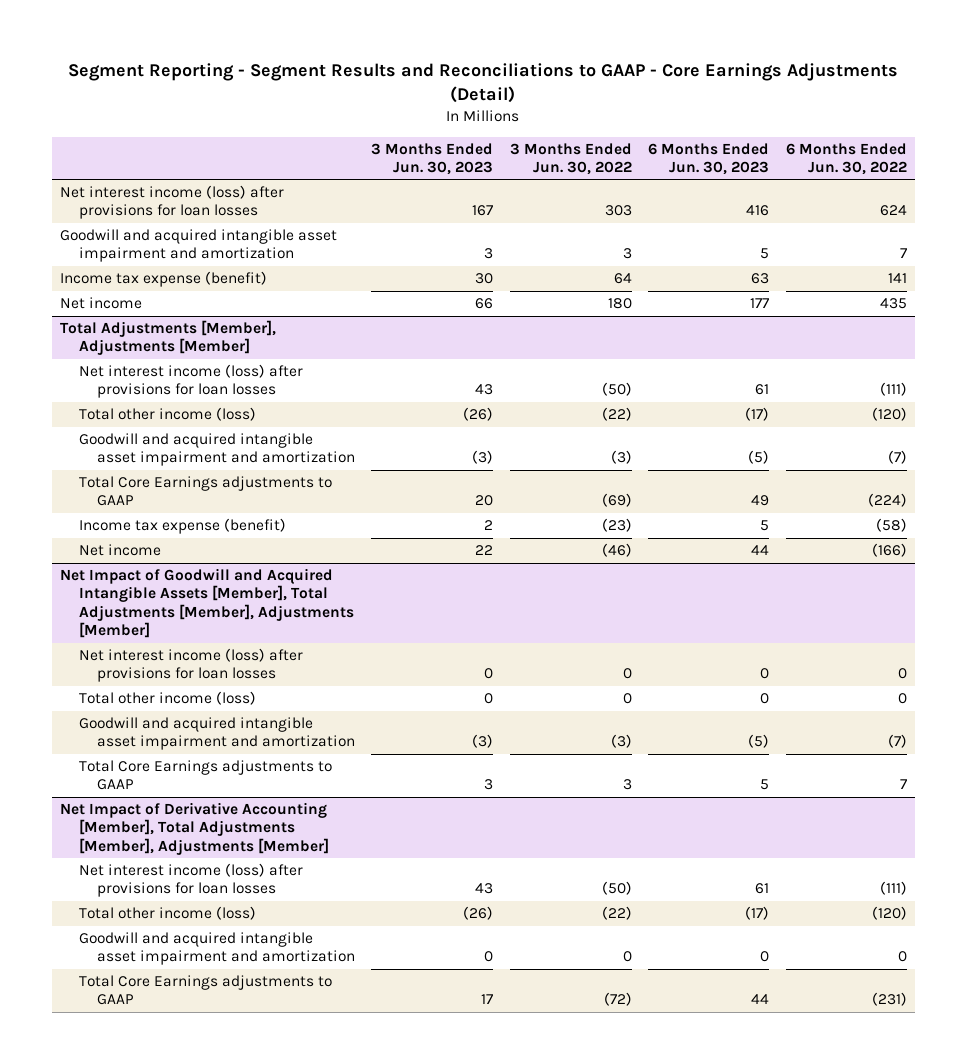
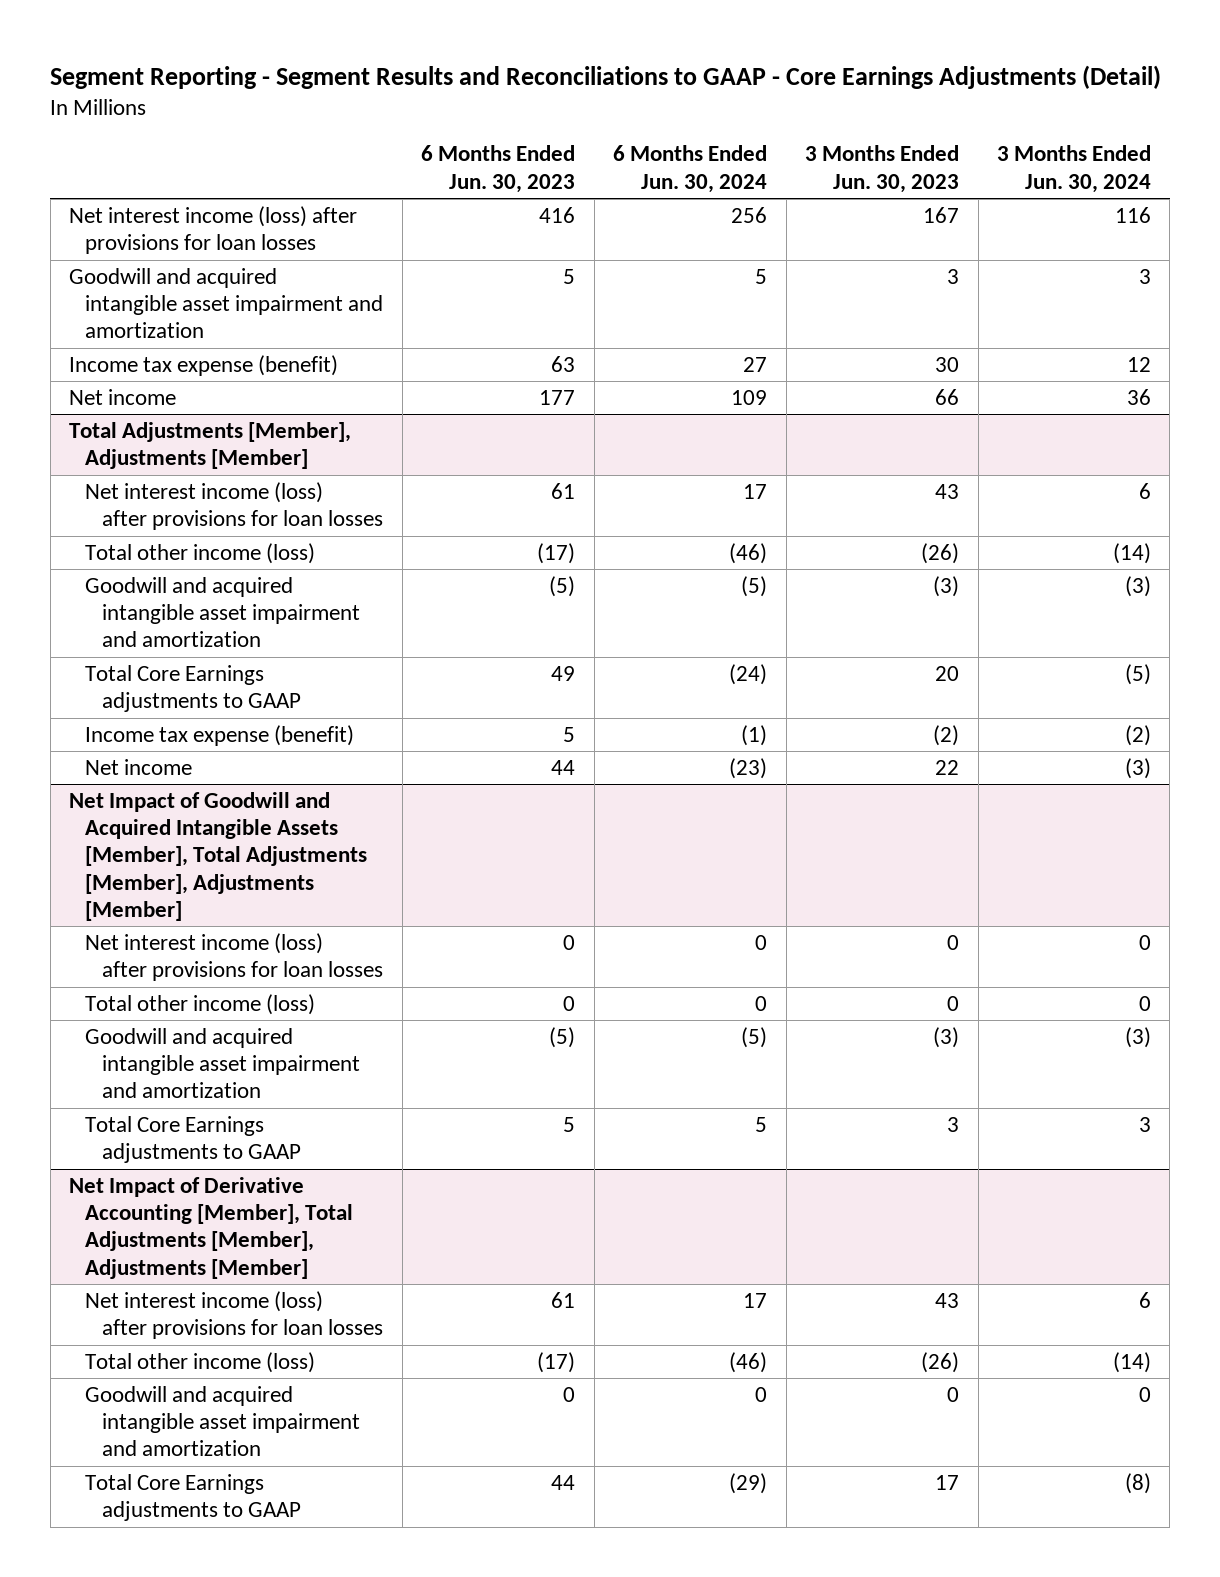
[509,142,632,176] 3 Months Ended Jun. 30, 2022 -> none
[785,142,907,176] 6 Months Ended Jun. 30, 2022 -> none
none -> [613,145,768,193] 6 Months Ended Jun. 30, 2024
none -> [997,145,1152,193] 3 Months Ended Jun. 30, 2024
[484,520,494,531] 2 -> [933,724,960,746] (2)

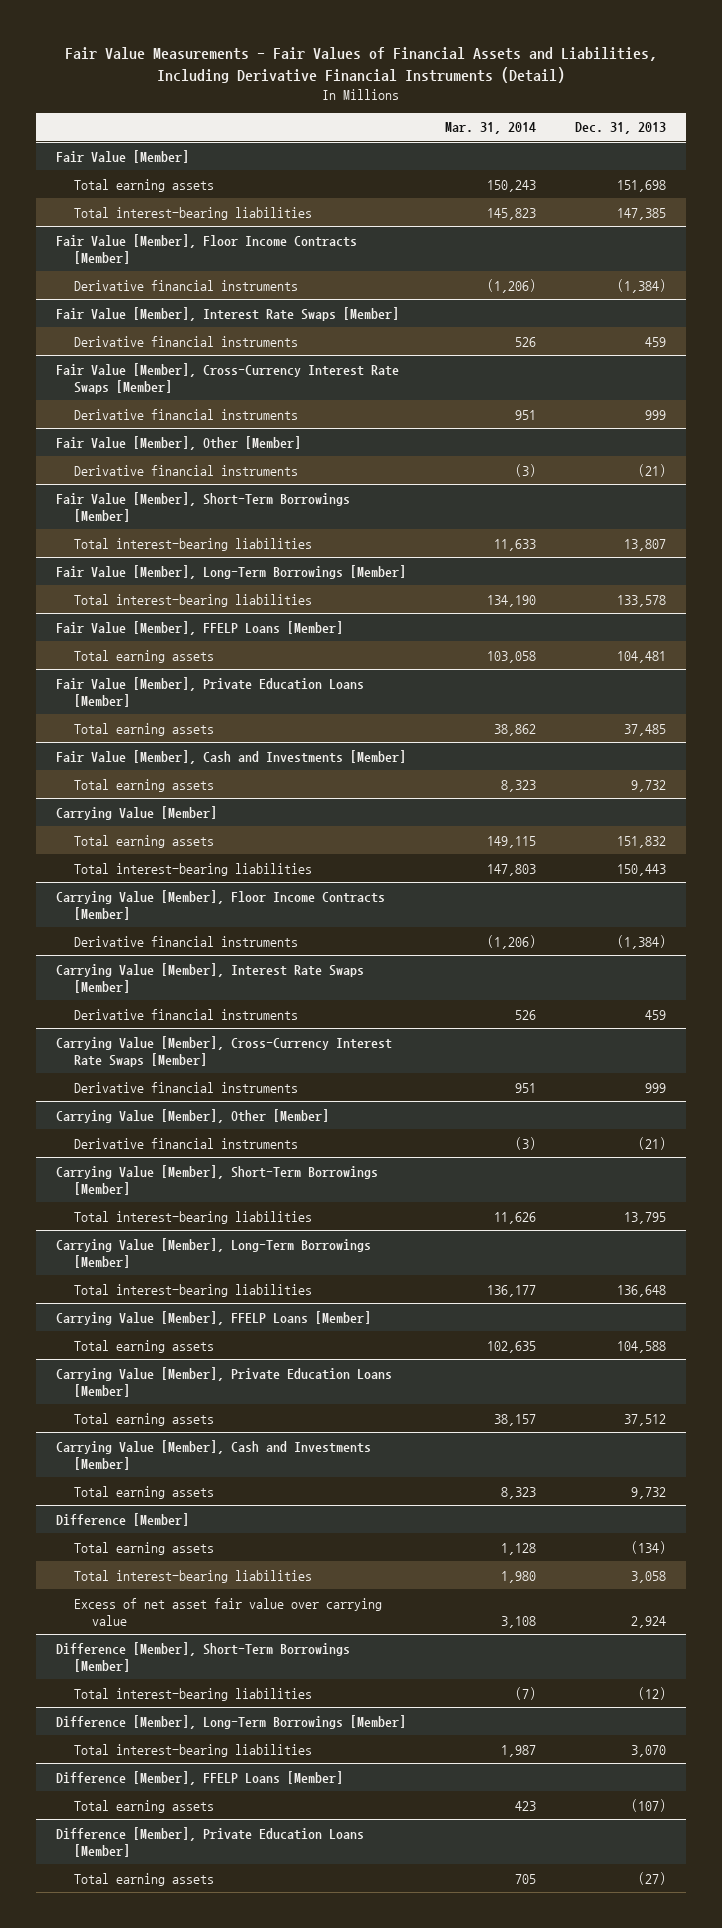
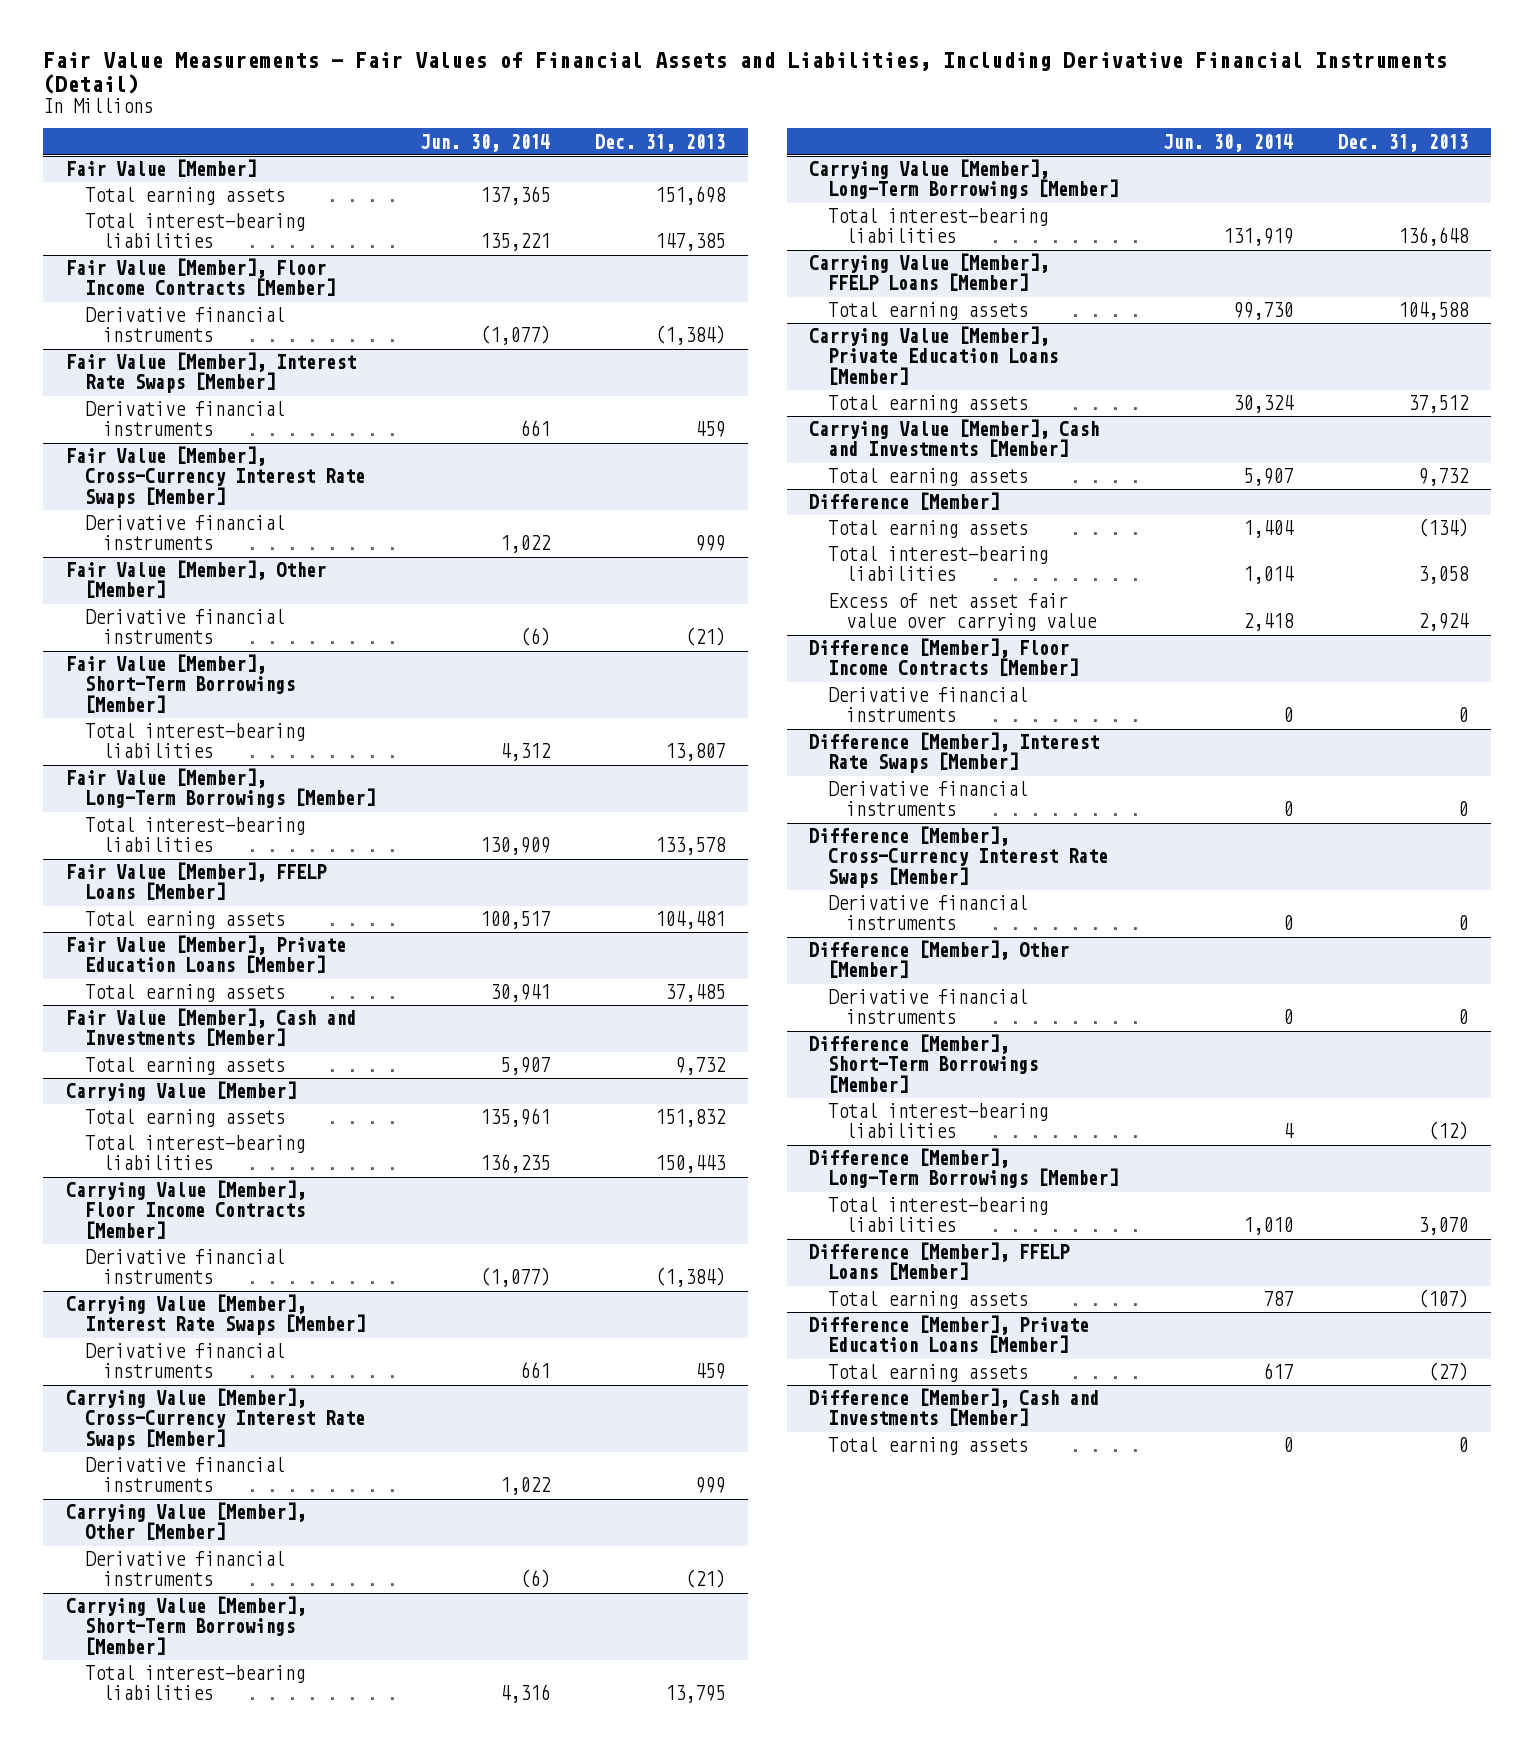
[444,122,536,135] Mar. 31, 2014 -> none
none -> [419,133,550,152] Jun. 30, 2014
none -> [809,638,1078,677] Difference [Member], Floor Income Contracts [Member]
none -> [827,687,1028,723] Derivative financial instruments
none -> [809,732,1100,774] Difference [Member], Interest Rate Swaps [Member]
none -> [827,781,1028,817] Derivative financial instruments
none -> [809,826,1108,888] Difference [Member], Cross-Currency Interest Rate Swaps [Member]
none -> [827,895,1028,931] Derivative financial instruments
none -> [809,940,1070,979] Difference [Member], Other [Member]
none -> [827,989,1028,1025] Derivative financial instruments
none -> [809,1388,1100,1427] Difference [Member], Cash and Investments [Member]
none -> [827,1437,1028,1456] Total earning assets

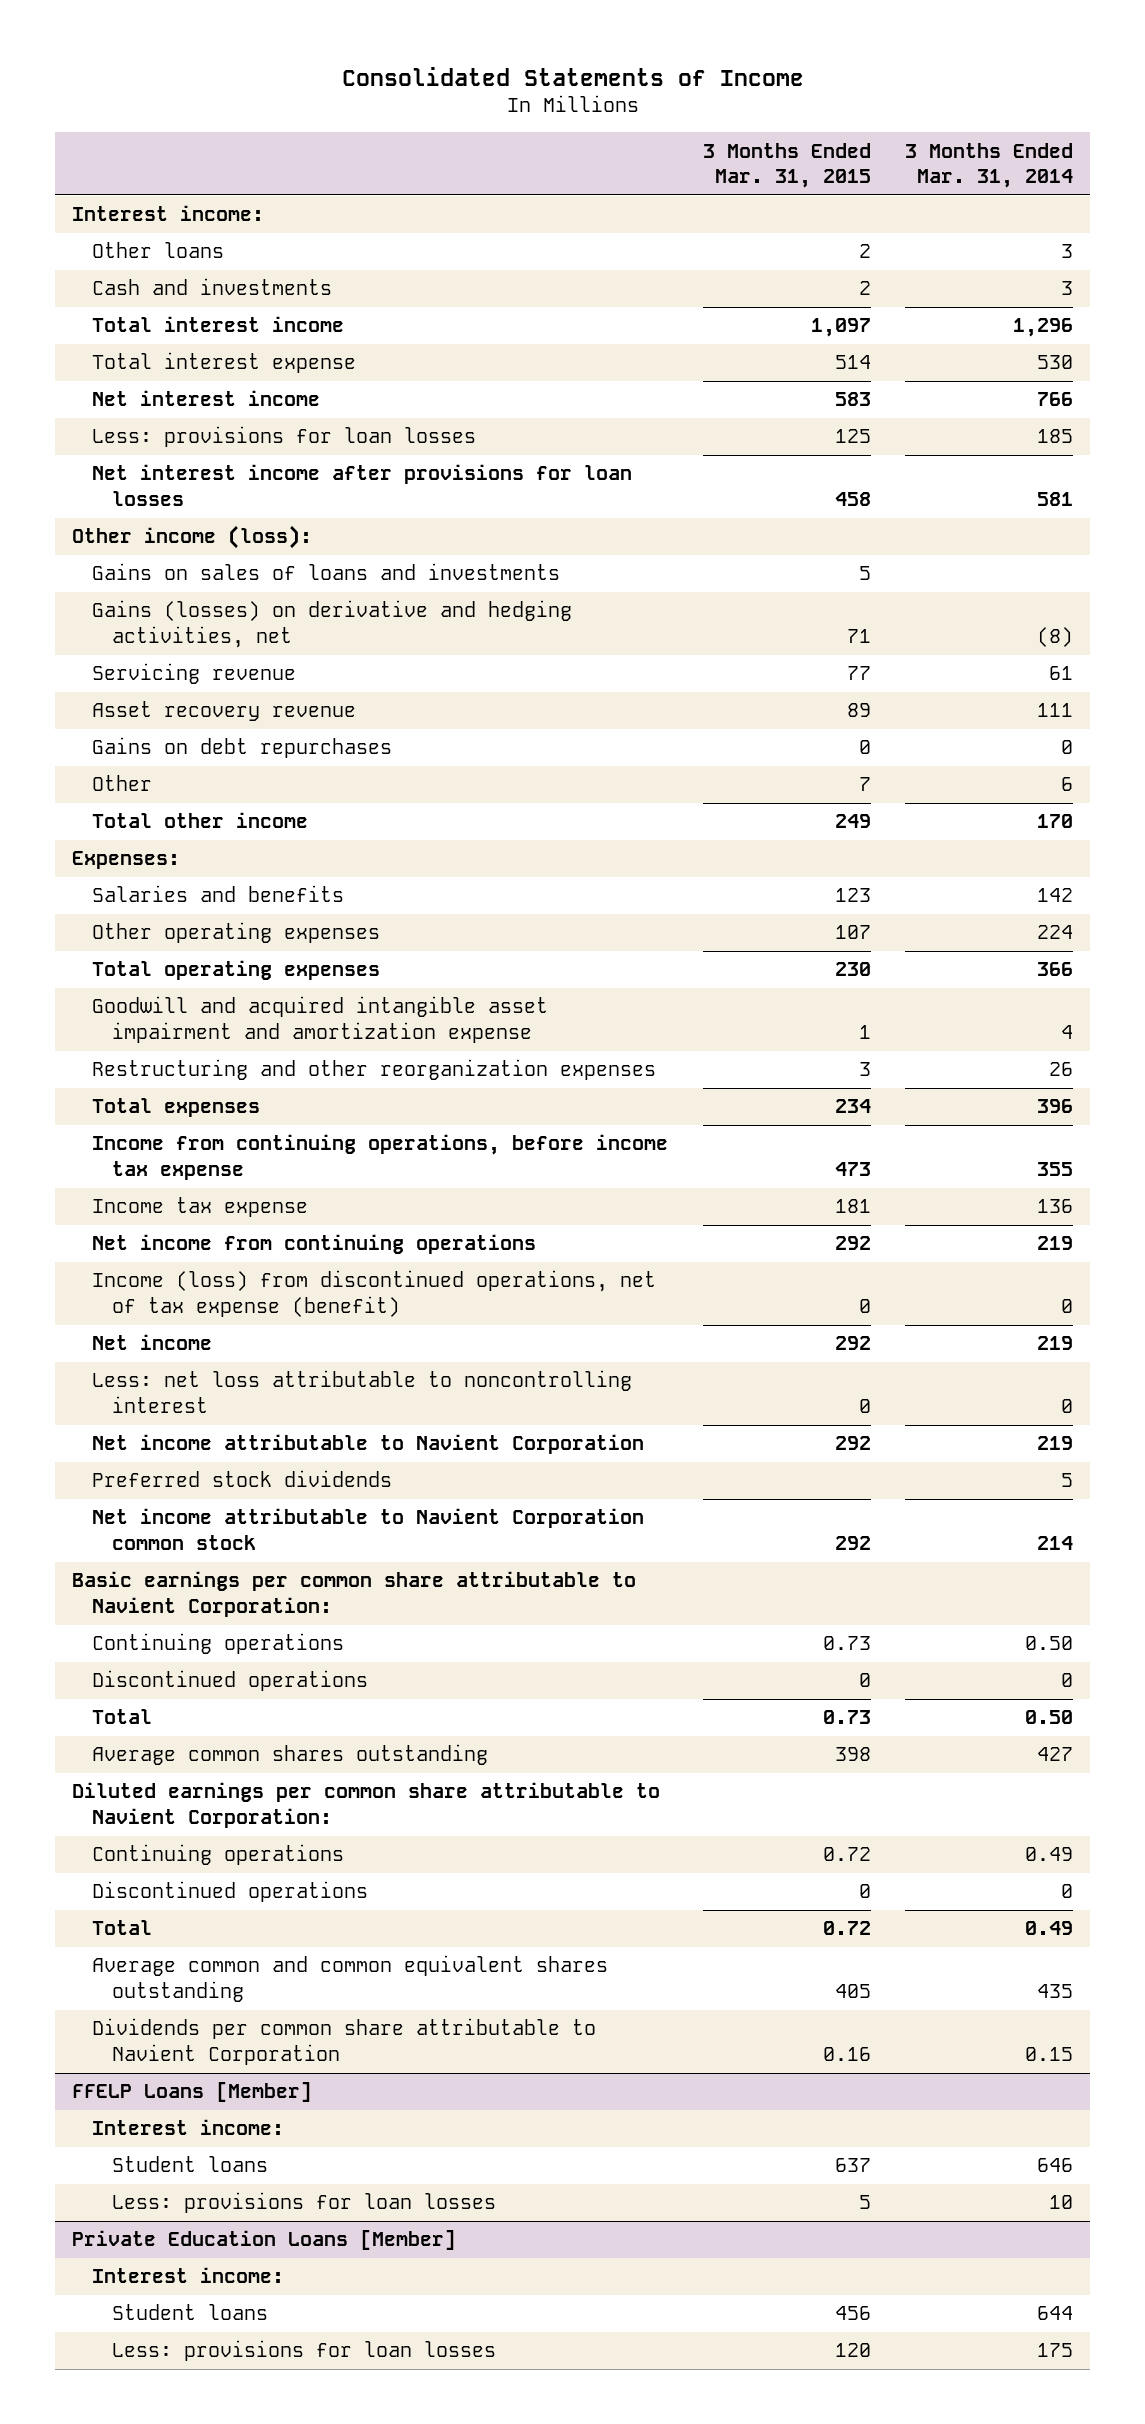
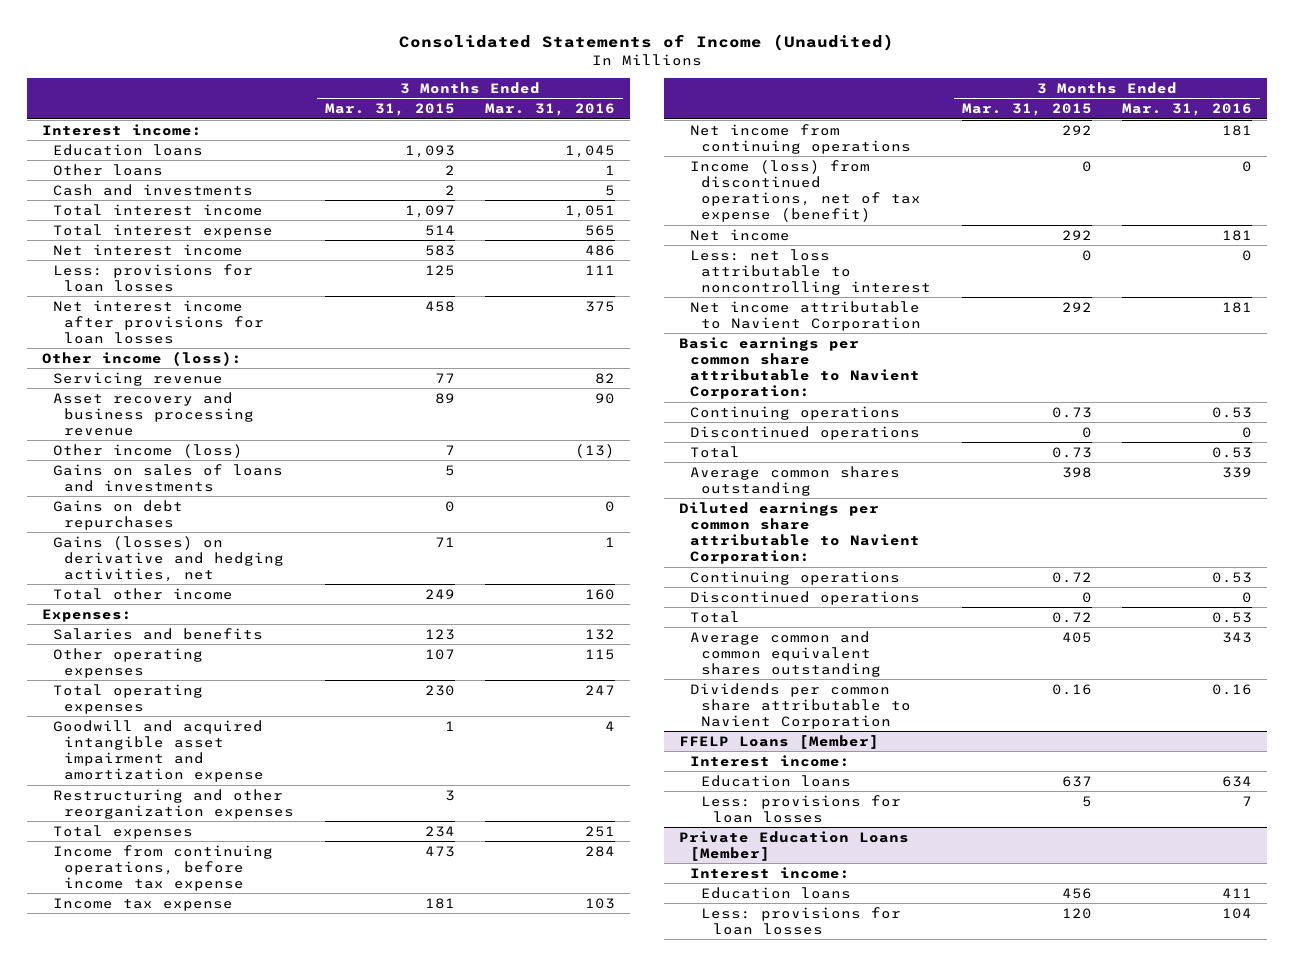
[341,66,804,86] Consolidated Statements of Income -> [398,34,894,52] Consolidated Statements of Income (Unaudited)
[905,142,1074,189] 3 Months Ended Mar. 31, 2014 -> none
none -> [485,103,616,117] Mar. 31, 2016
none -> [53,143,204,156] Education loans
[92,701,357,722] Asset recovery revenue -> [53,391,255,436] Asset recovery and business processing revenue
none -> [53,443,244,458] Other income (loss)
[92,563,561,581] Gains on sales of loans and investments -> [53,463,284,492] Gains on sales of loans and investments
[92,775,153,792] Other -> none
[92,600,573,649] Gains (losses) on derivative and hedging activities, net -> [53,535,285,582] Gains (losses) on derivative and hedging activities, net
[92,1470,393,1488] Preferred stock dividends -> none
[92,1508,645,1551] Net income attributable to Navient Corporation common stock -> none
[112,2156,269,2173] Student loans -> [701,774,852,787] Education loans
[112,2304,269,2321] Student loans -> [701,886,852,899] Education loans

